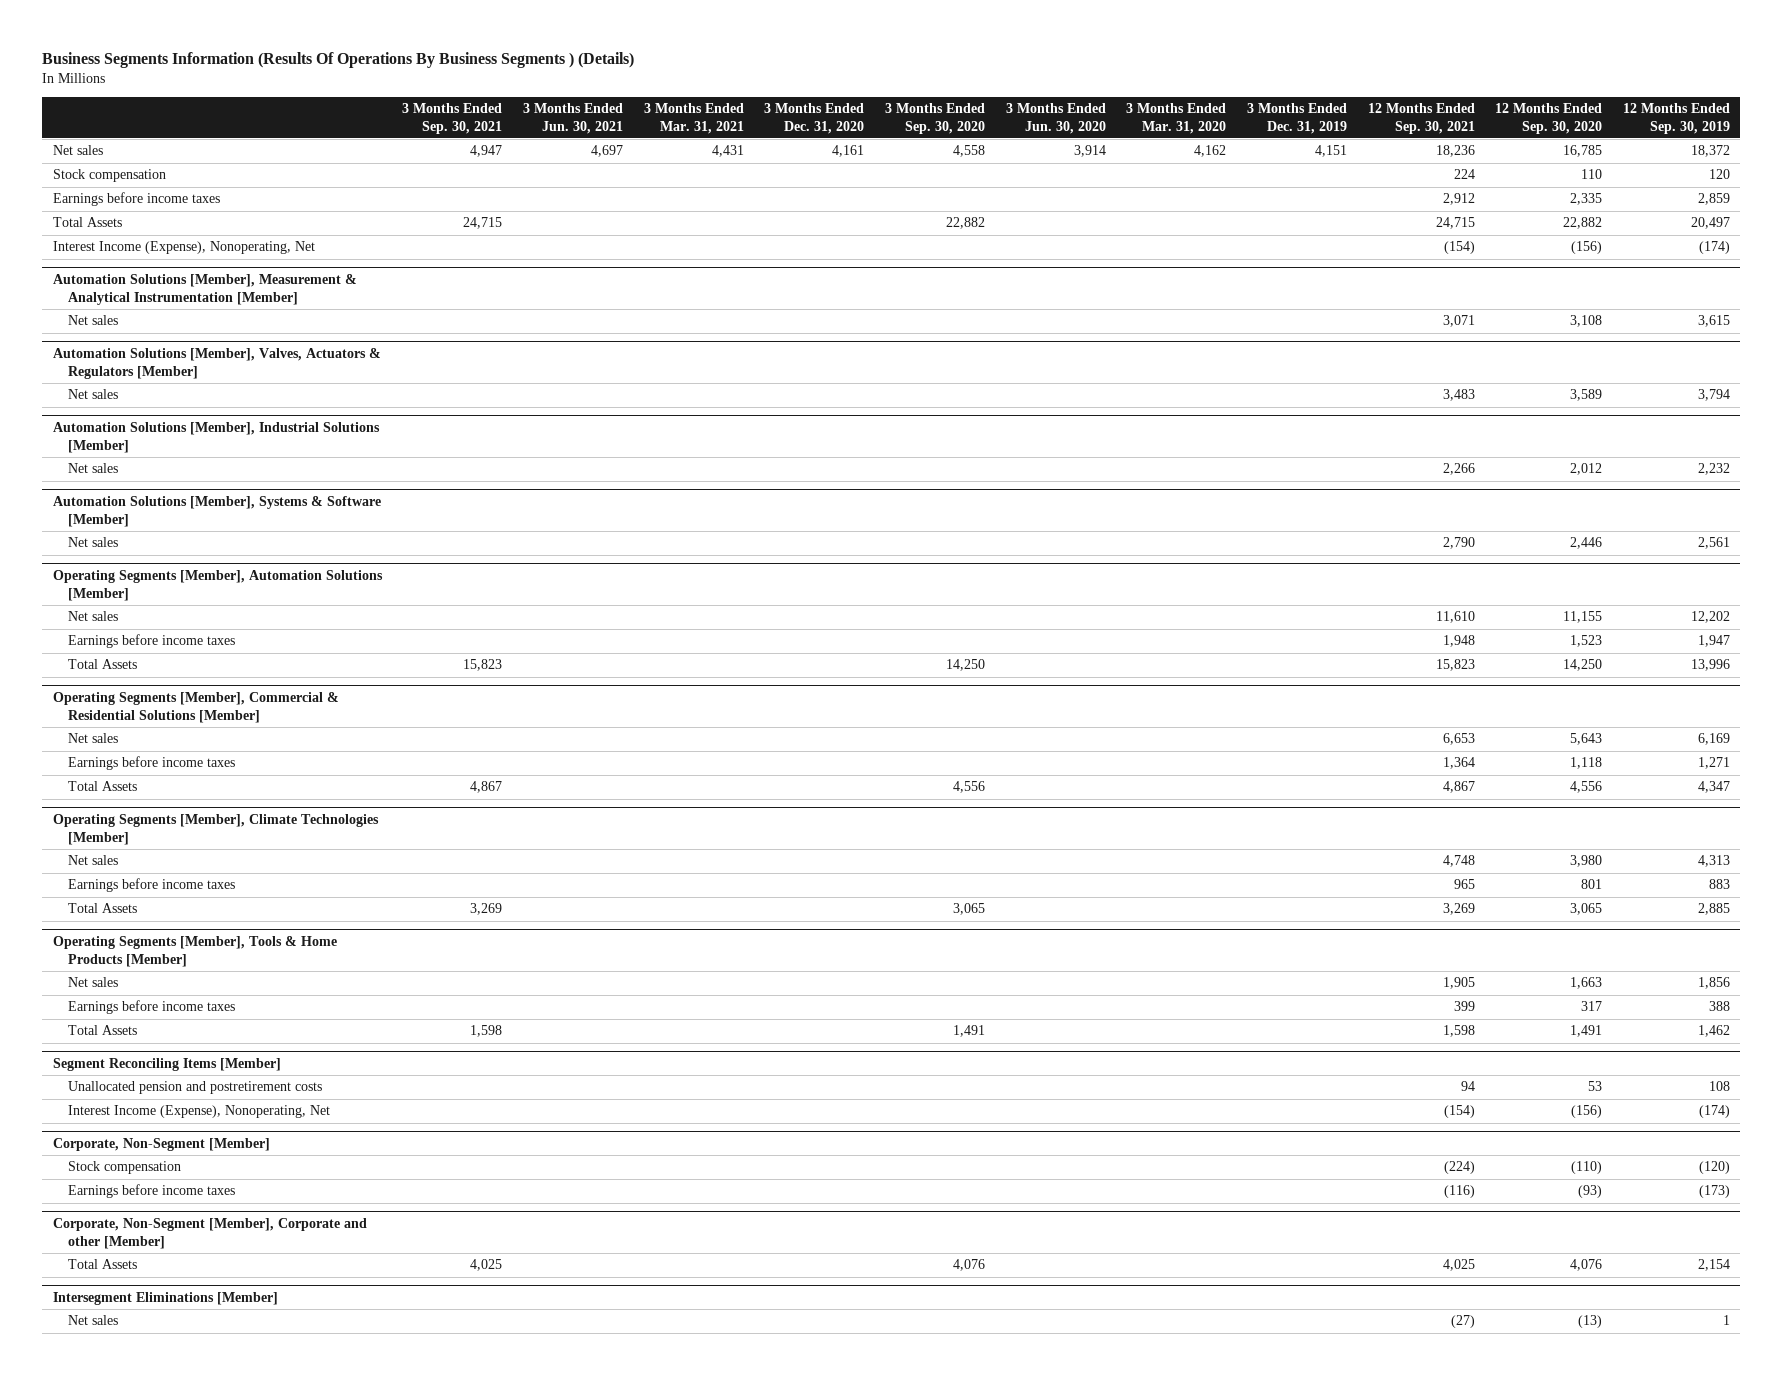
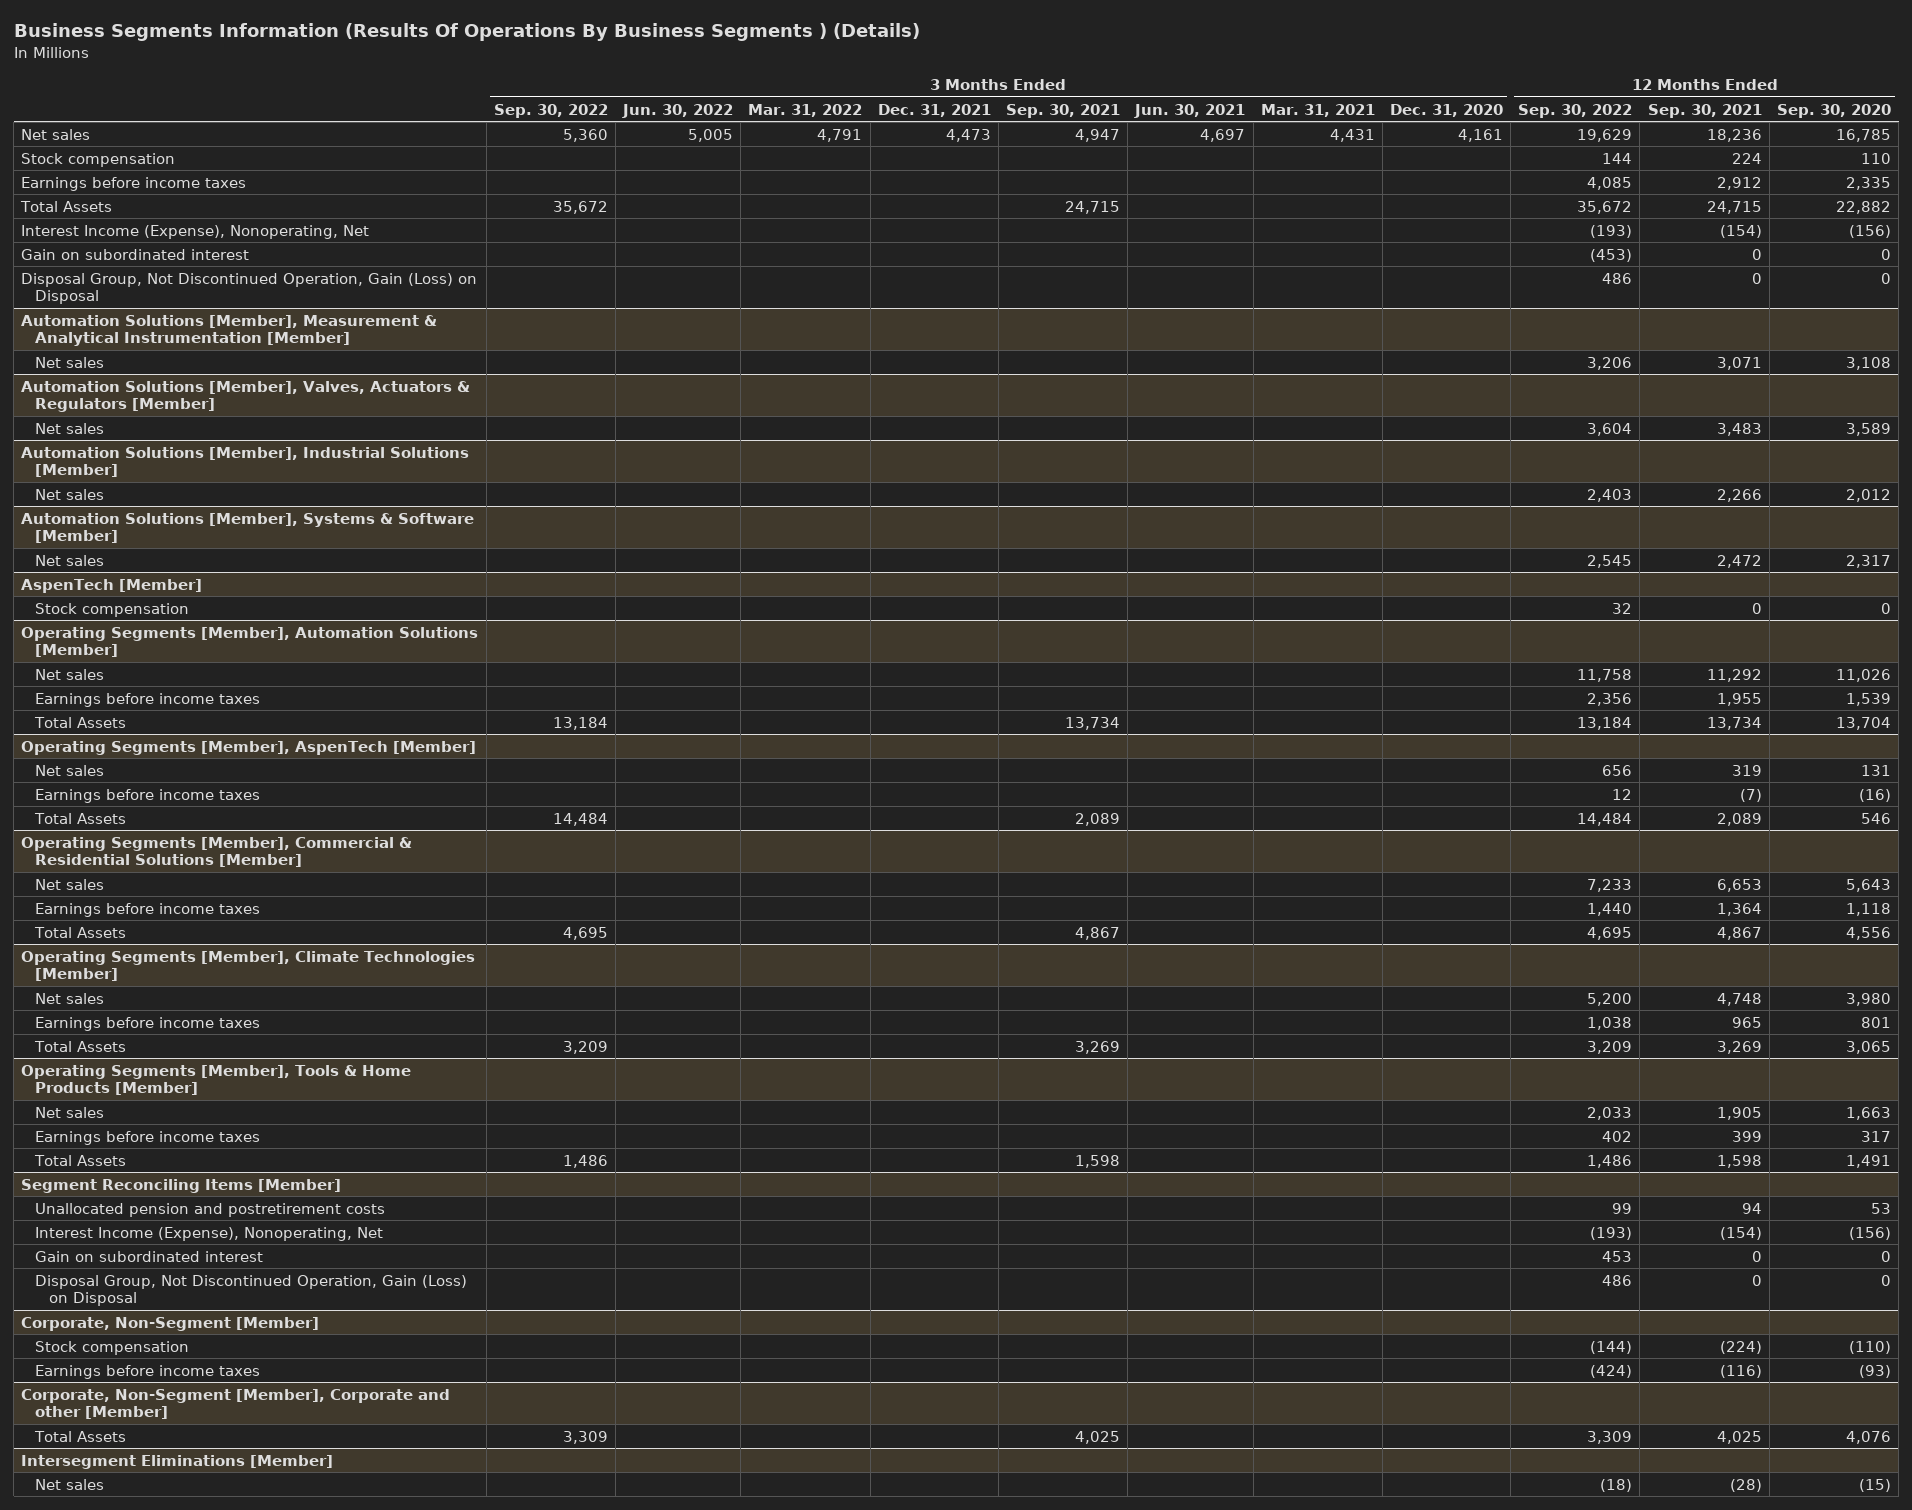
[885,103,986,134] 3 Months Ended Sep. 30, 2020 -> none
[1005,103,1106,134] 3 Months Ended Jun. 30, 2020 -> none
[1126,103,1227,134] 3 Months Ended Mar. 31, 2020 -> none
[1247,103,1348,134] 3 Months Ended Dec. 31, 2019 -> none
[1623,103,1731,134] 12 Months Ended Sep. 30, 2019 -> none
none -> [493,103,608,118] Sep. 30, 2022
none -> [622,103,734,118] Jun. 30, 2022
none -> [748,103,863,117] Mar. 31, 2022
none -> [877,103,991,117] Dec. 31, 2021
none -> [1518,103,1633,118] Sep. 30, 2022
none -> [21,248,250,260] Gain on subordinated interest
none -> [21,272,478,305] Disposal Group, Not Discontinued Operation, Gain (Loss) on Disposal
[1442,537,1475,550] 2,790 -> [1716,554,1762,568] 2,472
[1570,537,1603,550] 2,446 -> [1845,554,1891,568] 2,317
none -> [21,578,203,593] AspenTech [Member]
none -> [35,602,190,617] Stock compensation
[1435,611,1475,624] 11,610 -> [1706,668,1762,682] 11,292
[1563,611,1603,624] 11,155 -> [1835,668,1891,682] 11,026
[1442,635,1475,648] 1,948 -> [1716,692,1762,706] 1,955
[1570,635,1603,648] 1,523 -> [1845,692,1891,706] 1,539
[463,659,503,672] 15,823 -> [1065,716,1121,730] 13,734
[1435,659,1475,672] 15,823 -> [1706,716,1762,730] 13,734
[1563,659,1603,672] 14,250 -> [1835,716,1891,730] 13,704
none -> [21,740,477,755] Operating Segments [Member], AspenTech [Member]
none -> [35,764,105,776] Net sales
none -> [35,788,261,803] Earnings before income taxes
none -> [34,812,127,824] Total Assets
none -> [35,1250,264,1262] Gain on subordinated interest
none -> [35,1274,468,1307] Disposal Group, Not Discontinued Operation, Gain (Loss) on Disposal
[1450,1315,1475,1329] (27) -> [1729,1478,1762,1492] (28)
[1578,1315,1603,1329] (13) -> [1858,1478,1891,1492] (15)

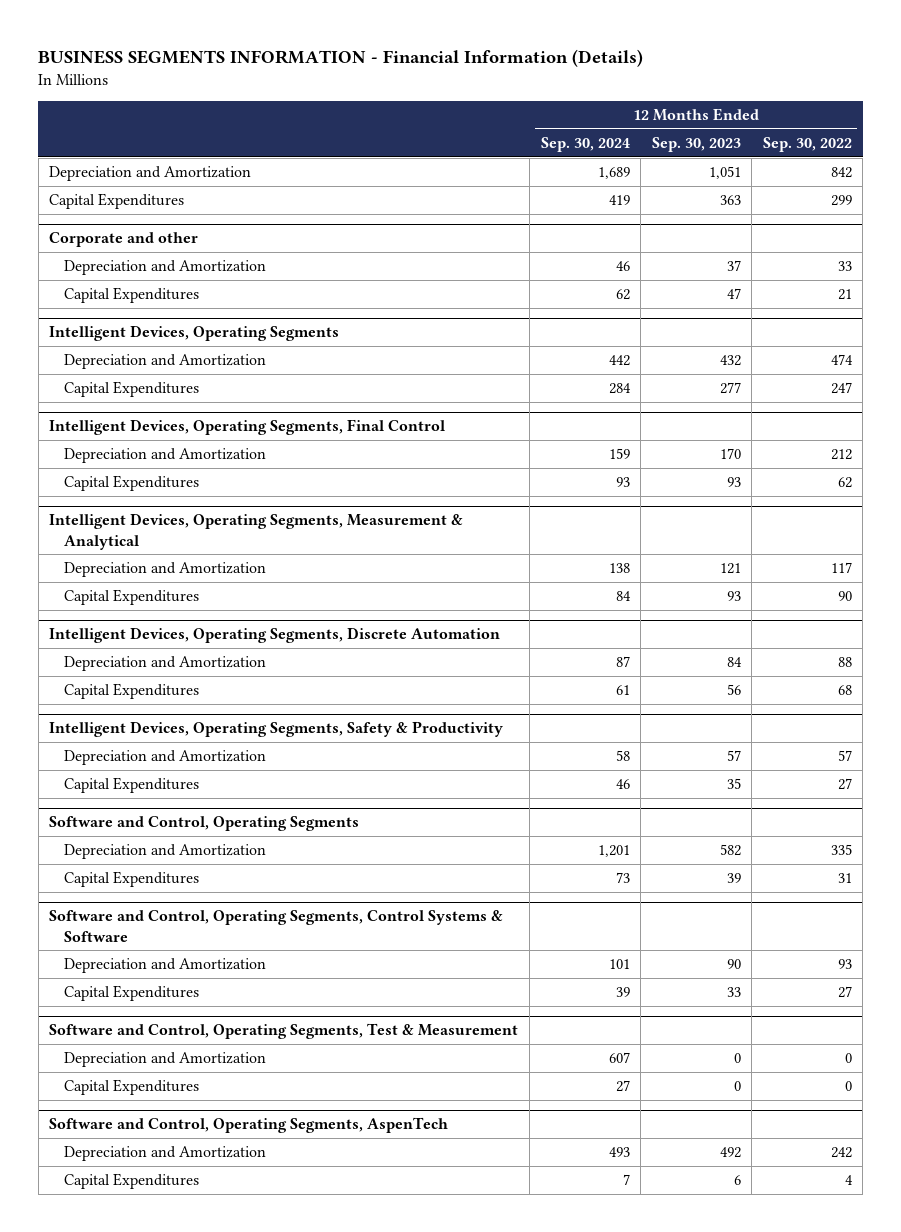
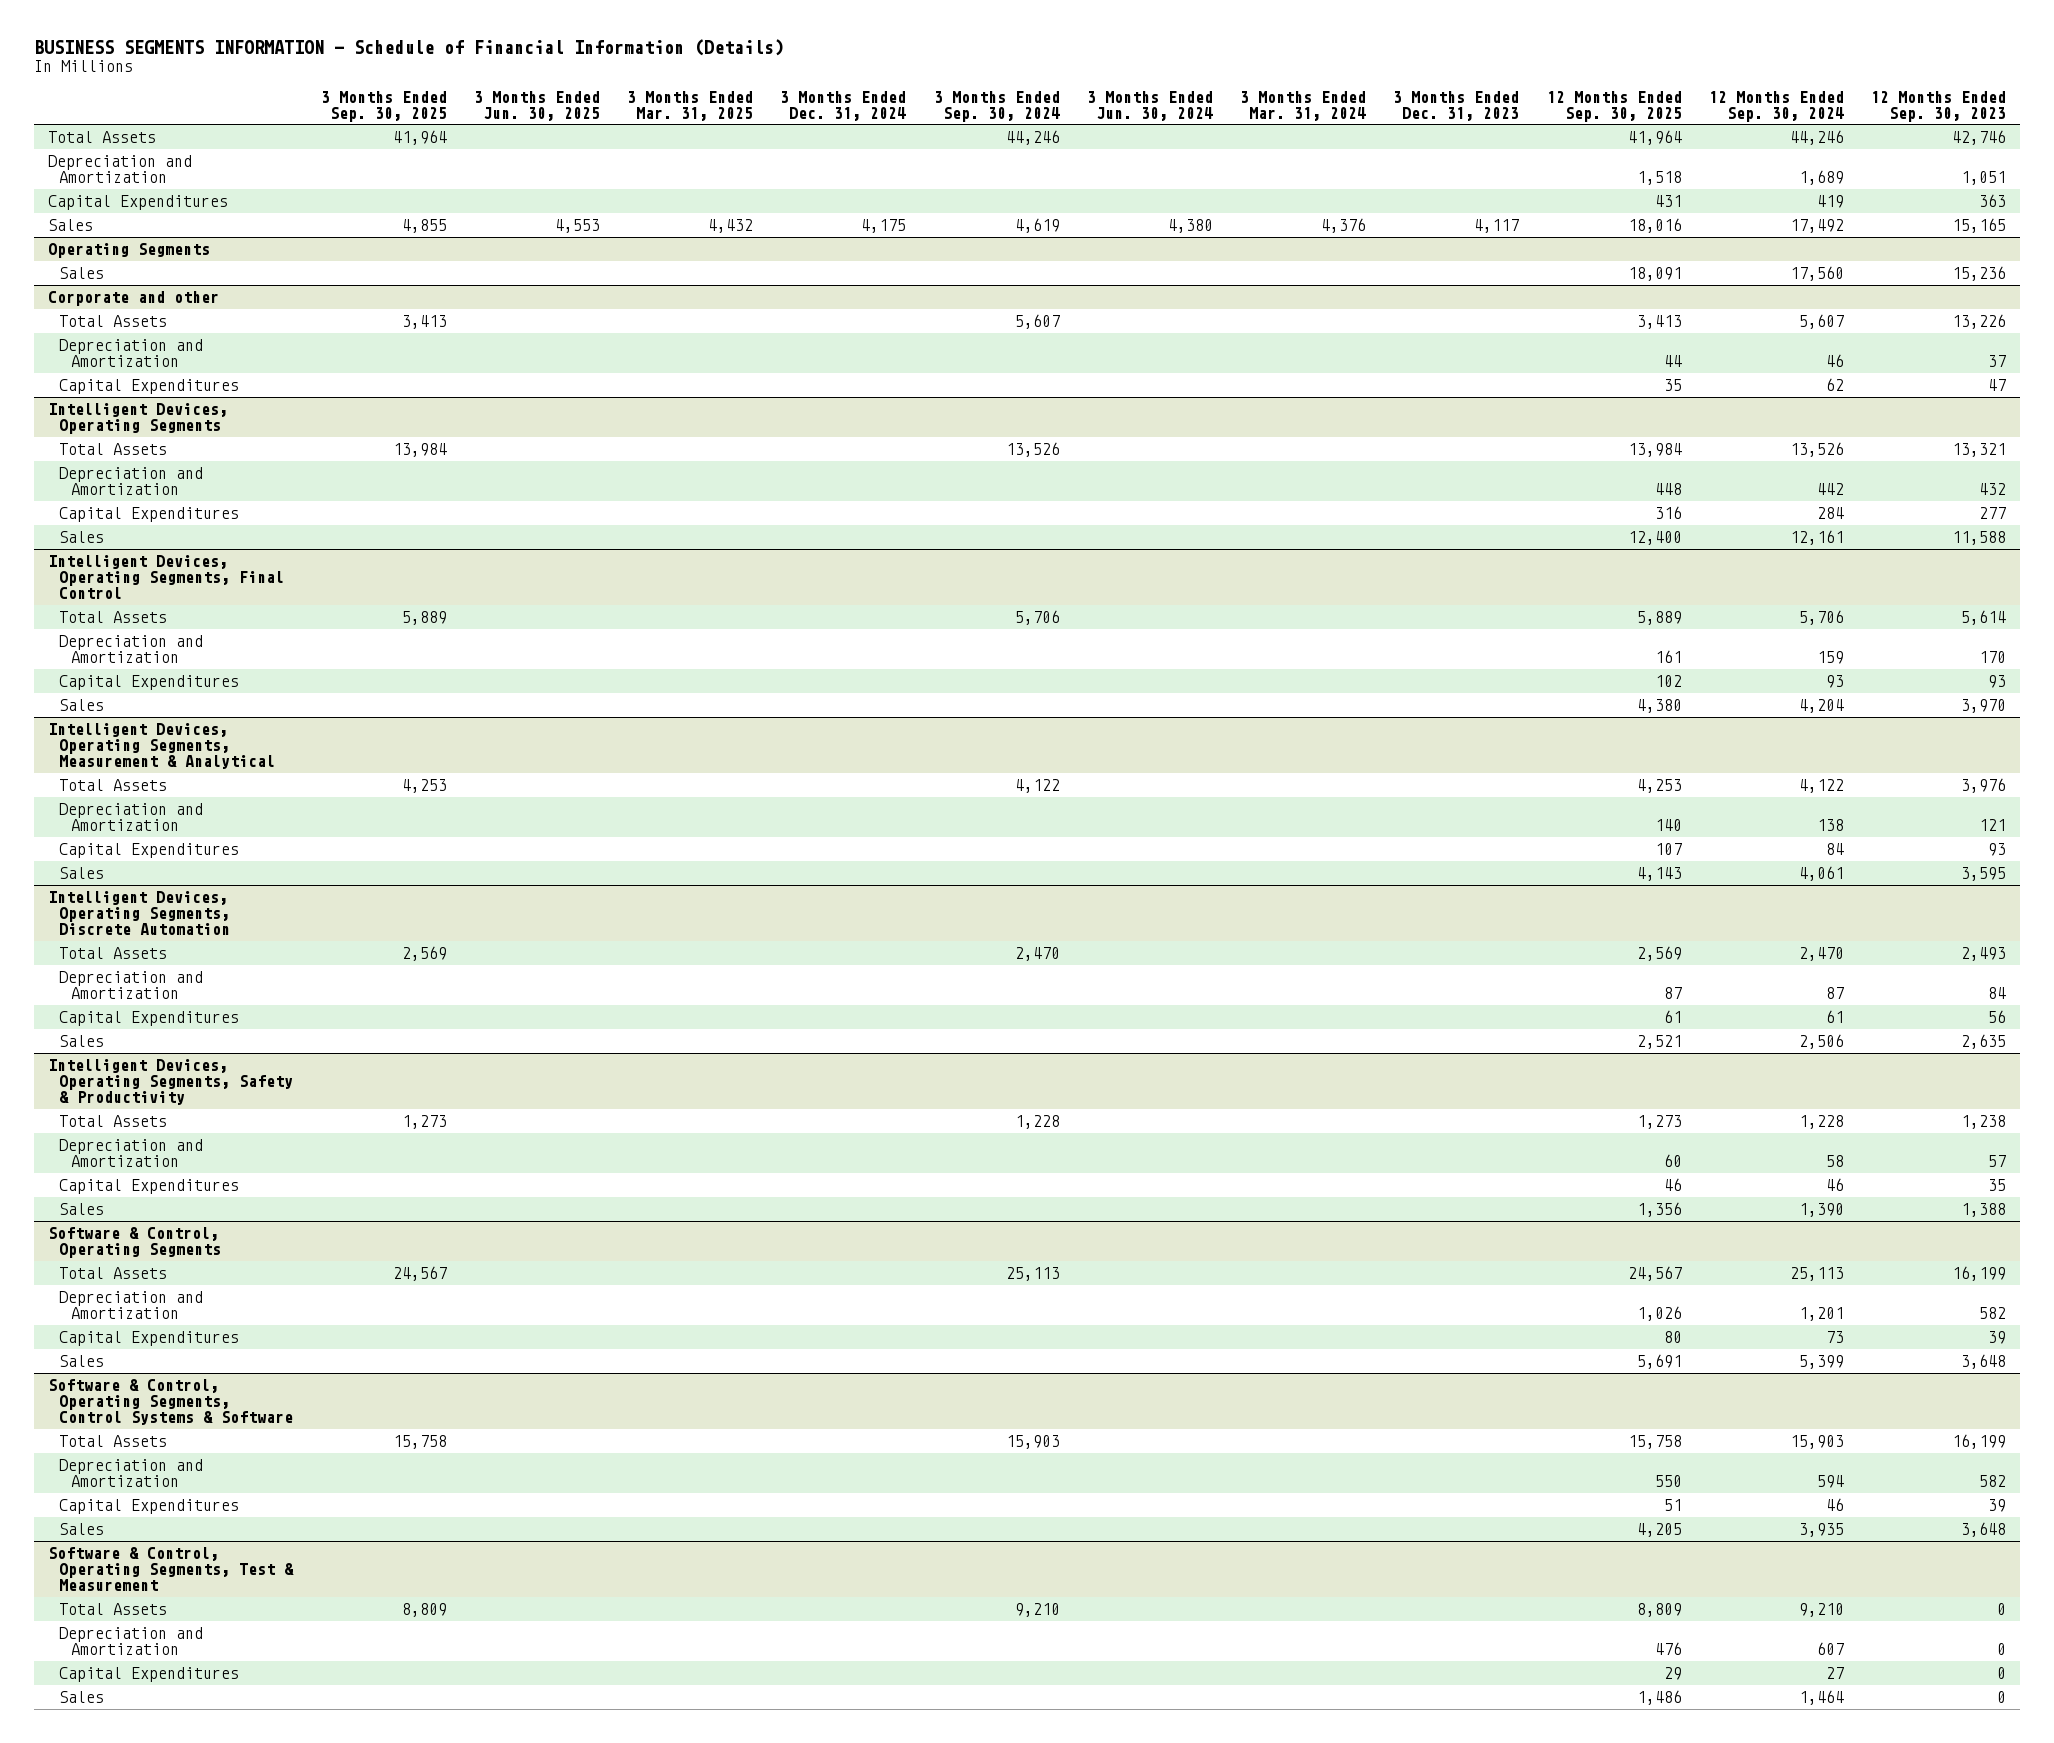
[38,49,644,68] BUSINESS SEGMENTS INFORMATION - Financial Information (Details) -> [33,39,784,57] BUSINESS SEGMENTS INFORMATION - Schedule of Financial Information (Details)
[762,136,852,152] Sep. 30, 2022 -> none
none -> [320,90,447,122] 3 Months Ended Sep. 30, 2025
none -> [473,90,600,121] 3 Months Ended Jun. 30, 2025
none -> [627,90,754,121] 3 Months Ended Mar. 31, 2025
none -> [780,90,907,121] 3 Months Ended Dec. 31, 2024
none -> [933,90,1060,122] 3 Months Ended Sep. 30, 2024
none -> [1086,90,1213,121] 3 Months Ended Jun. 30, 2024
none -> [1240,90,1367,121] 3 Months Ended Mar. 31, 2024
none -> [1393,90,1520,121] 3 Months Ended Dec. 31, 2023
none -> [1546,90,1682,122] 12 Months Ended Sep. 30, 2025
none -> [47,130,156,143] Total Assets
none -> [47,218,93,231] Sales
none -> [47,242,210,258] Operating Segments
none -> [59,266,105,279] Sales
none -> [59,314,168,327] Total Assets
none -> [59,442,168,455] Total Assets
none -> [59,530,105,543] Sales
none -> [59,610,168,623] Total Assets
none -> [59,698,105,711] Sales
none -> [59,778,168,791] Total Assets
none -> [59,866,105,879] Sales
none -> [59,946,168,959] Total Assets
none -> [59,1034,105,1047] Sales
none -> [59,1114,168,1127] Total Assets
none -> [59,1202,105,1215] Sales
[49,816,360,832] Software and Control, Operating Segments -> [47,1226,222,1258] Software & Control, Operating Segments
none -> [59,1266,168,1279] Total Assets
none -> [59,1354,105,1367] Sales
[49,910,504,942] Software and Control, Operating Segments, Control Systems & Software -> [47,1378,294,1426] Software & Control, Operating Segments, Control Systems & Software
none -> [59,1434,168,1447] Total Assets
[608,959,630,970] 101 -> [1816,1474,1844,1488] 594
[726,959,741,970] 90 -> [1979,1474,2007,1487] 582
[615,987,630,998] 39 -> [1825,1497,1844,1511] 46
[726,987,741,998] 33 -> [1988,1498,2007,1512] 39
none -> [59,1522,105,1535] Sales
[49,1023,519,1040] Software and Control, Operating Segments, Test & Measurement -> [47,1546,295,1592] Software & Control, Operating Segments, Test & Measurement
none -> [59,1602,168,1615] Total Assets
[49,1117,449,1134] Software and Control, Operating Segments, AspenTech -> none
[63,1146,266,1162] Depreciation and Amortization -> none
[63,1173,199,1190] Capital Expenditures -> none
none -> [59,1690,105,1703] Sales

